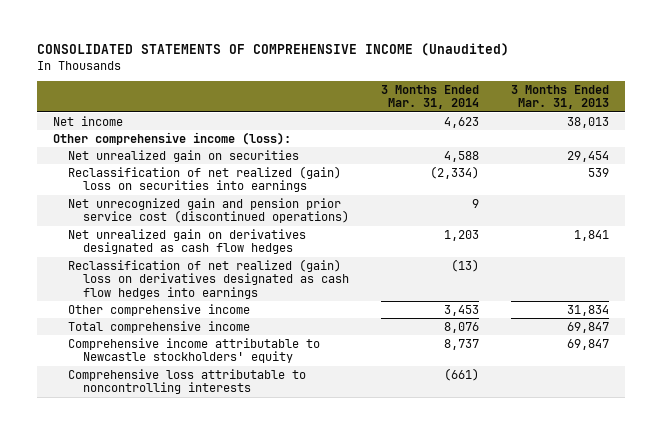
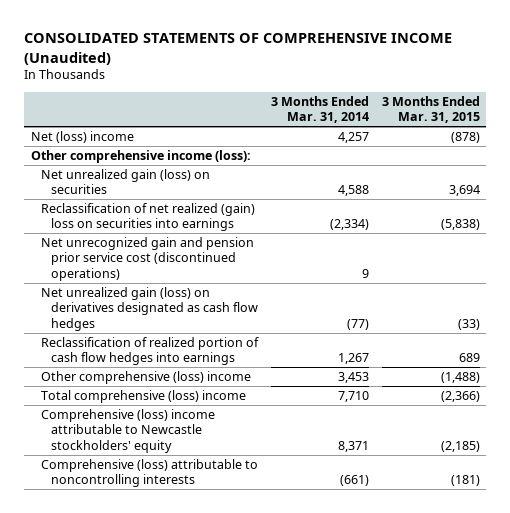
[511,84,610,110] 3 Months Ended Mar. 31, 2013 -> none
none -> [381,95,480,124] 3 Months Ended Mar. 31, 2015
[53,115,124,126] Net income -> [30,130,134,143] Net (loss) income
[444,116,480,128] 4,623 -> [337,131,369,143] 4,257
[67,149,299,162] Net unrealized gain on securities -> [40,168,210,195] Net unrealized gain (loss) on securities
[67,228,306,255] Net unrealized gain on derivatives designated as cash flow hedges -> [40,286,258,331] Net unrealized gain (loss) on derivatives designated as cash flow hedges
[444,229,480,241] 1,203 -> [346,318,369,330] (77)
[67,258,349,299] Reclassification of net realized (gain) loss on derivatives designated as cash flow hedges into earnings -> [40,336,259,366] Reclassification of realized portion of cash flow hedges into earnings
[451,258,480,272] (13) -> [337,353,369,365] 1,267
[67,303,250,316] Other comprehensive income -> [40,370,251,384] Other comprehensive (loss) income
[67,320,250,333] Total comprehensive income -> [40,389,246,403] Total comprehensive (loss) income
[444,321,480,333] 8,076 -> [337,390,369,402] 7,710
[67,337,320,364] Comprehensive income attributable to Newcastle stockholders' equity -> [40,408,215,453] Comprehensive (loss) income attributable to Newcastle stockholders' equity
[444,338,480,350] 8,737 -> [337,440,369,452] 8,371
[67,368,306,395] Comprehensive loss attributable to noncontrolling interests -> [40,458,258,488] Comprehensive (loss) attributable to noncontrolling interests

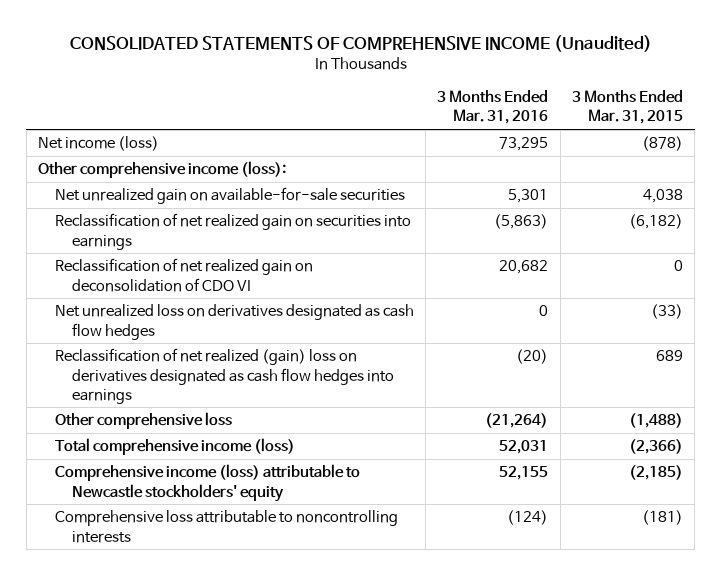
[270,95,369,124] 3 Months Ended Mar. 31, 2014 -> none
none -> [437,90,549,125] 3 Months Ended Mar. 31, 2016
[30,130,134,143] Net (loss) income -> [38,136,160,152] Net income (loss)
[40,236,254,281] Net unrecognized gain and pension prior service cost (discontinued operations) -> none
[40,168,210,195] Net unrealized gain (loss) on securities -> [54,187,405,205] Net unrealized gain on available-for-sale securities
[448,185,480,197] 3,694 -> [642,189,683,204] 4,038
[40,202,255,232] Reclassification of net realized (gain) loss on securities into earnings -> [54,213,411,250] Reclassification of net realized gain on securities into earnings
[440,219,480,231] (5,838) -> [628,214,683,230] (6,182)
none -> [54,258,313,292] Reclassification of net realized gain on deconsolidation of CDO VI
[40,286,258,331] Net unrealized gain (loss) on derivatives designated as cash flow hedges -> [54,304,414,340] Net unrealized loss on derivatives designated as cash flow hedges
[40,336,259,366] Reclassification of realized portion of cash flow hedges into earnings -> [54,348,394,404] Reclassification of net realized (gain) loss on derivatives designated as cash flow hedges into earnings
[40,370,251,384] Other comprehensive (loss) income -> [54,412,232,430] Other comprehensive loss
[40,389,246,403] Total comprehensive (loss) income -> [54,438,295,456] Total comprehensive income (loss)
[40,408,215,453] Comprehensive (loss) income attributable to Newcastle stockholders' equity -> [54,464,360,502] Comprehensive income (loss) attributable to Newcastle stockholders' equity
[40,458,258,488] Comprehensive (loss) attributable to noncontrolling interests -> [54,510,398,543] Comprehensive loss attributable to noncontrolling interests

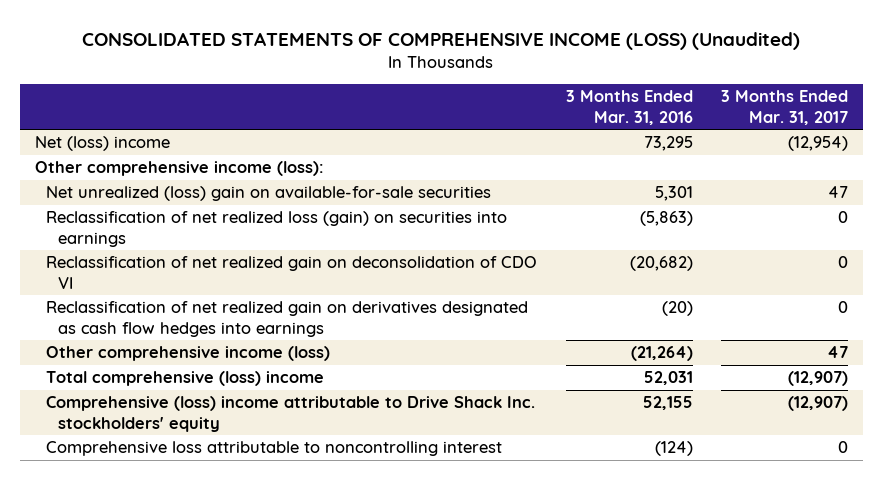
[69,35,652,53] CONSOLIDATED STATEMENTS OF COMPREHENSIVE INCOME (Unaudited) -> [82,31,801,50] CONSOLIDATED STATEMENTS OF COMPREHENSIVE INCOME (LOSS) (Unaudited)
[571,90,683,125] 3 Months Ended Mar. 31, 2015 -> none
none -> [721,90,849,125] 3 Months Ended Mar. 31, 2017
[38,136,160,152] Net income (loss) -> [34,136,170,152] Net (loss) income
[54,304,414,340] Net unrealized loss on derivatives designated as cash flow hedges -> none
[54,187,405,205] Net unrealized gain on available-for-sale securities -> [46,186,492,202] Net unrealized (loss) gain on available-for-sale securities
[54,213,411,250] Reclassification of net realized gain on securities into earnings -> [46,211,508,247] Reclassification of net realized loss (gain) on securities into earnings
[499,260,549,275] 20,682 -> [629,256,693,272] (20,682)
[54,348,394,404] Reclassification of net realized (gain) loss on derivatives designated as cash flow hedges into earnings -> [46,301,529,337] Reclassification of net realized gain on derivatives designated as cash flow hedges into earnings
[54,412,232,430] Other comprehensive loss -> [46,346,331,362] Other comprehensive income (loss)
[54,438,295,456] Total comprehensive income (loss) -> [46,371,325,387] Total comprehensive (loss) income
[54,464,360,502] Comprehensive income (loss) attributable to Newcastle stockholders' equity -> [46,396,536,432] Comprehensive (loss) income attributable to Drive Shack Inc. stockholders' equity
[54,510,398,543] Comprehensive loss attributable to noncontrolling interests -> [46,441,503,457] Comprehensive loss attributable to noncontrolling interest

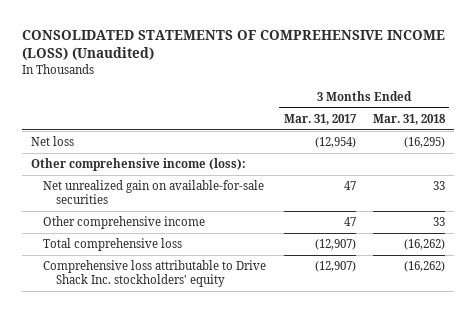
[565,90,693,125] 3 Months Ended Mar. 31, 2016 -> none
none -> [372,113,446,125] Mar. 31, 2018
[34,136,170,152] Net (loss) income -> [30,136,74,147] Net loss
[46,211,508,247] Reclassification of net realized loss (gain) on securities into earnings -> none
[46,256,538,289] Reclassification of net realized gain on deconsolidation of CDO VI -> none
[46,301,529,337] Reclassification of net realized gain on derivatives designated as cash flow hedges into earnings -> none
[46,441,503,457] Comprehensive loss attributable to noncontrolling interest -> none
[46,186,492,202] Net unrealized (loss) gain on available-for-sale securities -> [43,180,265,204] Net unrealized gain on available-for-sale securities
[46,346,331,362] Other comprehensive income (loss) -> [43,216,206,230] Other comprehensive income
[46,371,325,387] Total comprehensive (loss) income -> [43,238,183,252] Total comprehensive loss
[46,396,536,432] Comprehensive (loss) income attributable to Drive Shack Inc. stockholders' equity -> [43,260,267,287] Comprehensive loss attributable to Drive Shack Inc. stockholders' equity

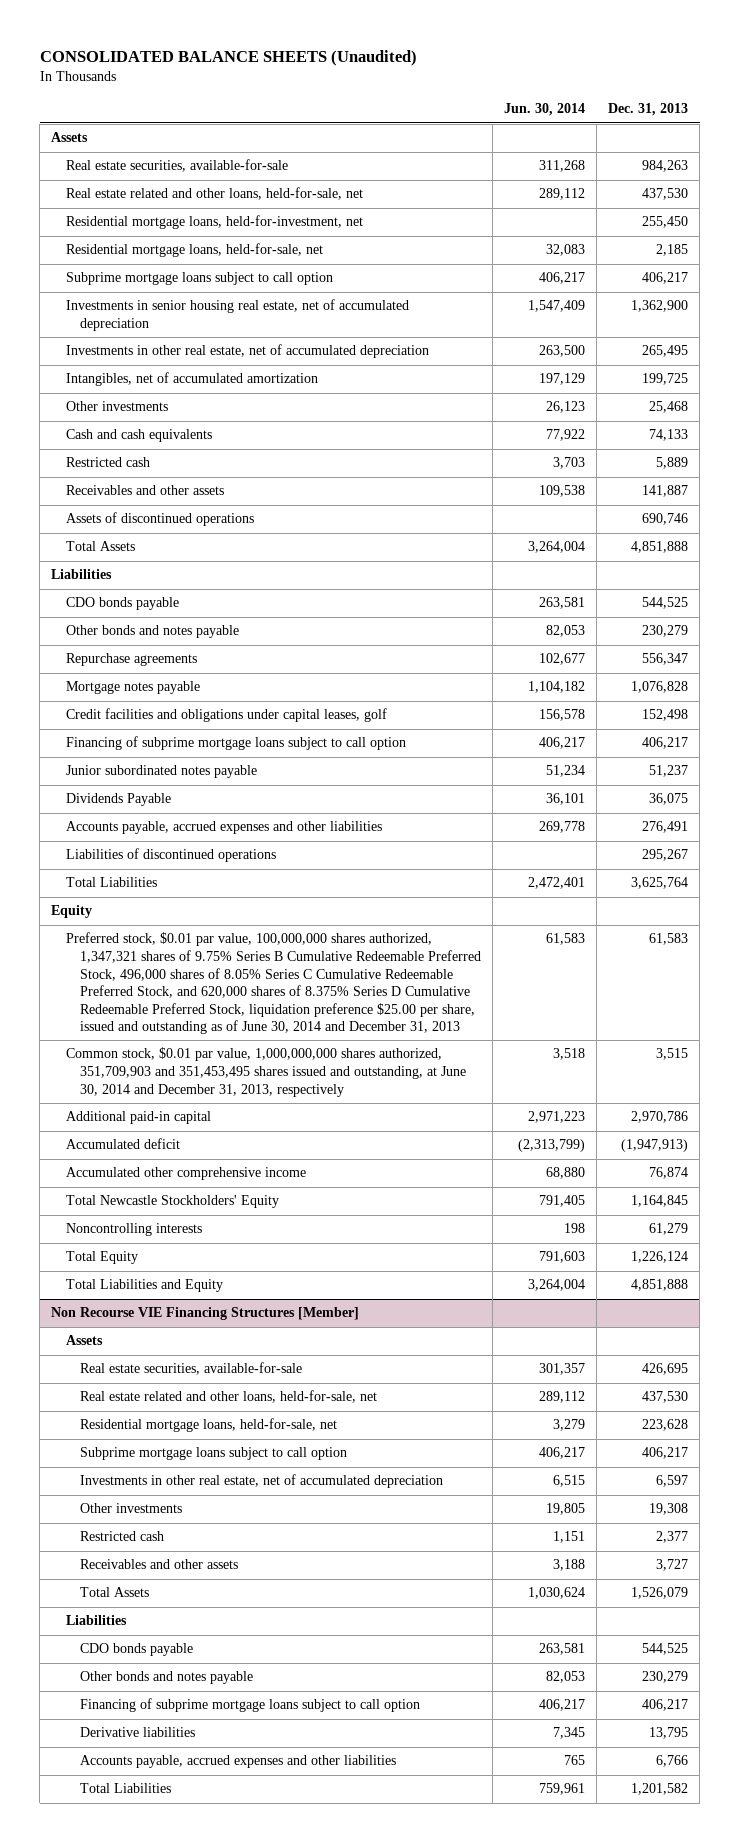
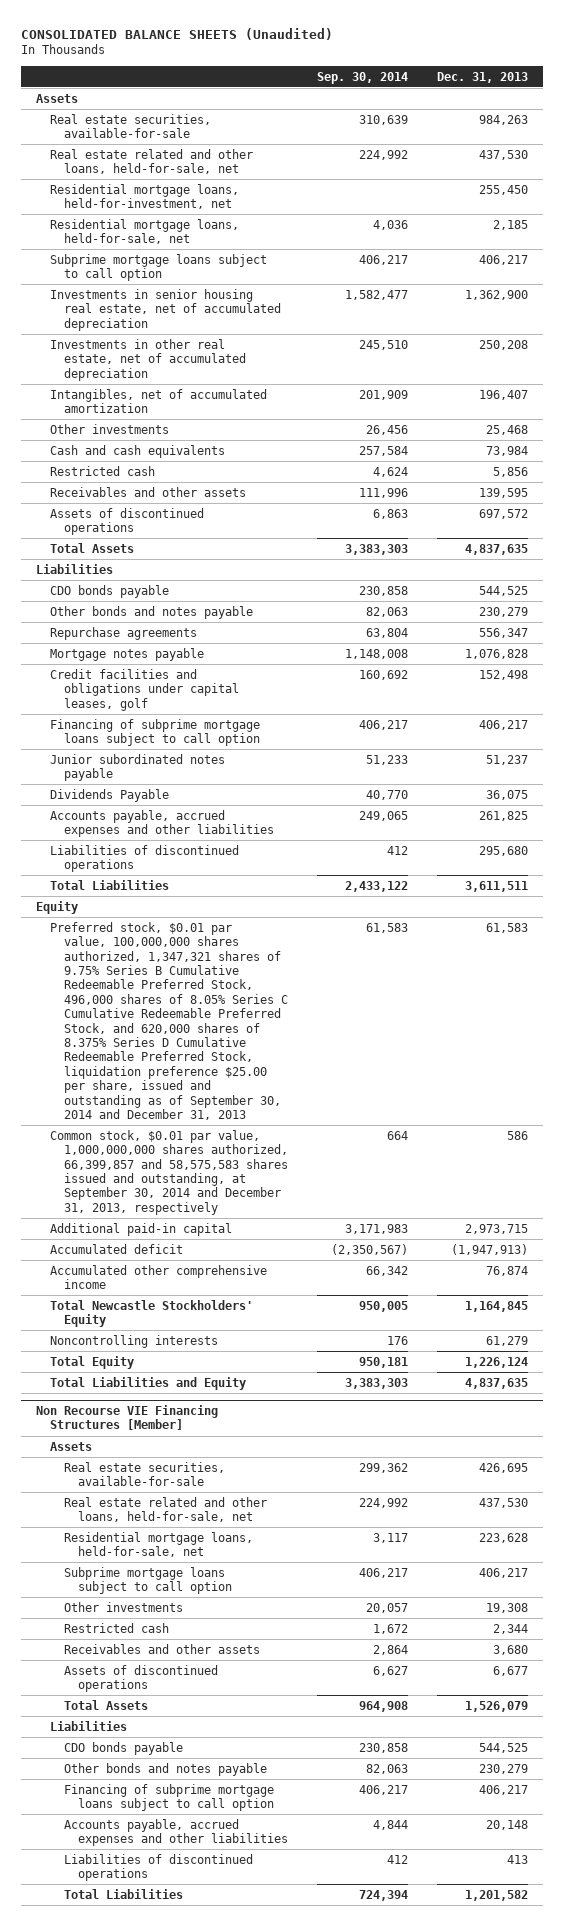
[504,103,586,117] Jun. 30, 2014 -> none
none -> [317,71,409,84] Sep. 30, 2014
[642,345,689,358] 265,495 -> [479,339,529,350] 250,208
[642,373,689,386] 199,725 -> [479,389,529,400] 196,407
[649,429,689,442] 74,133 -> [486,445,529,456] 73,984
[656,457,689,470] 5,889 -> [493,466,529,477] 5,856
[642,485,689,498] 141,887 -> [479,487,529,498] 139,595
[642,513,689,526] 690,746 -> [479,508,529,519] 697,572
[631,541,689,554] 4,851,888 -> [465,543,529,555] 4,837,635
[642,821,689,834] 276,491 -> [479,810,529,821] 261,825
[642,849,689,862] 295,267 -> [479,845,529,856] 295,680
[631,877,689,890] 3,625,764 -> [465,880,529,892] 3,611,511
[65,932,482,1035] Preferred stock, $0.01 par value, 100,000,000 shares authorized, 1,347,321 shares of 9.75% Series B Cumulative Redeemable Preferred Stock, 496,000 shares of 8.05% Series C Cumulative Redeemable Preferred Stock, and 620,000 shares of 8.375% Series D Cumulative Redeemable Preferred Stock, liquidation preference $25.00 per share, issued and outstanding as of June 30, 2014 and December 31, 2013 -> [49,921,289,1121] Preferred stock, $0.01 par value, 100,000,000 shares authorized, 1,347,321 shares of 9.75% Series B Cumulative Redeemable Preferred Stock, 496,000 shares of 8.05% Series C Cumulative Redeemable Preferred Stock, and 620,000 shares of 8.375% Series D Cumulative Redeemable Preferred Stock, liquidation preference $25.00 per share, issued and outstanding as of September 30, 2014 and December 31, 2013
[65,1047,467,1097] Common stock, $0.01 par value, 1,000,000,000 shares authorized, 351,709,903 and 351,453,495 shares issued and outstanding, at June 30, 2014 and December 31, 2013, respectively -> [49,1129,289,1215] Common stock, $0.01 par value, 1,000,000,000 shares authorized, 66,399,857 and 58,575,583 shares issued and outstanding, at September 30, 2014 and December 31, 2013, respectively
[656,1048,689,1061] 3,515 -> [507,1130,529,1140] 586
[631,1111,689,1124] 2,970,786 -> [465,1223,529,1234] 2,973,715
[631,1279,689,1292] 4,851,888 -> [465,1377,529,1389] 4,837,635
[80,1474,444,1489] Investments in other real estate, net of accumulated depreciation -> none
[656,1531,689,1544] 2,377 -> [493,1623,529,1634] 2,344
[656,1559,689,1572] 3,727 -> [493,1644,529,1655] 3,680
none -> [64,1664,219,1693] Assets of discontinued operations
[80,1727,196,1738] Derivative liabilities -> none
[656,1755,689,1768] 6,766 -> [486,1819,529,1830] 20,148
none -> [64,1853,254,1882] Liabilities of discontinued operations

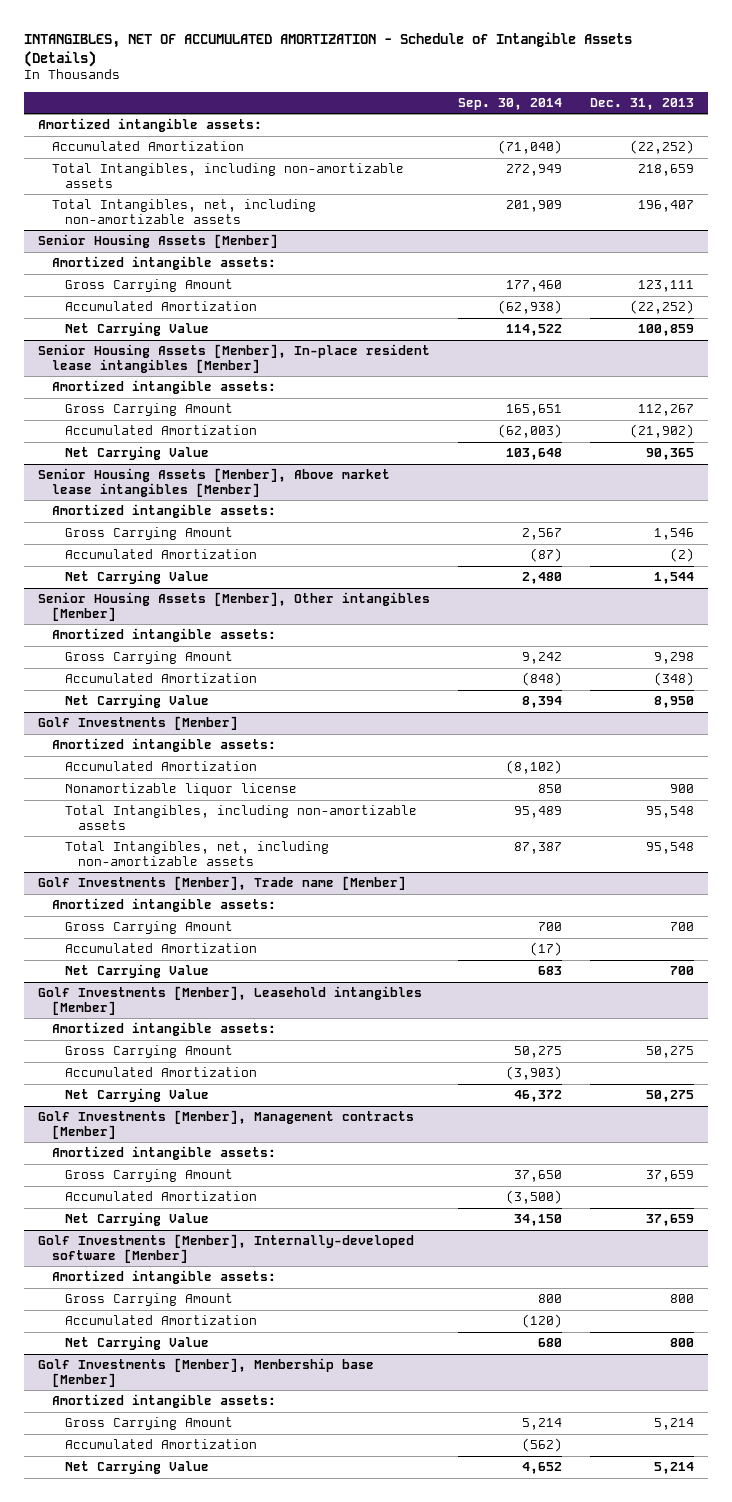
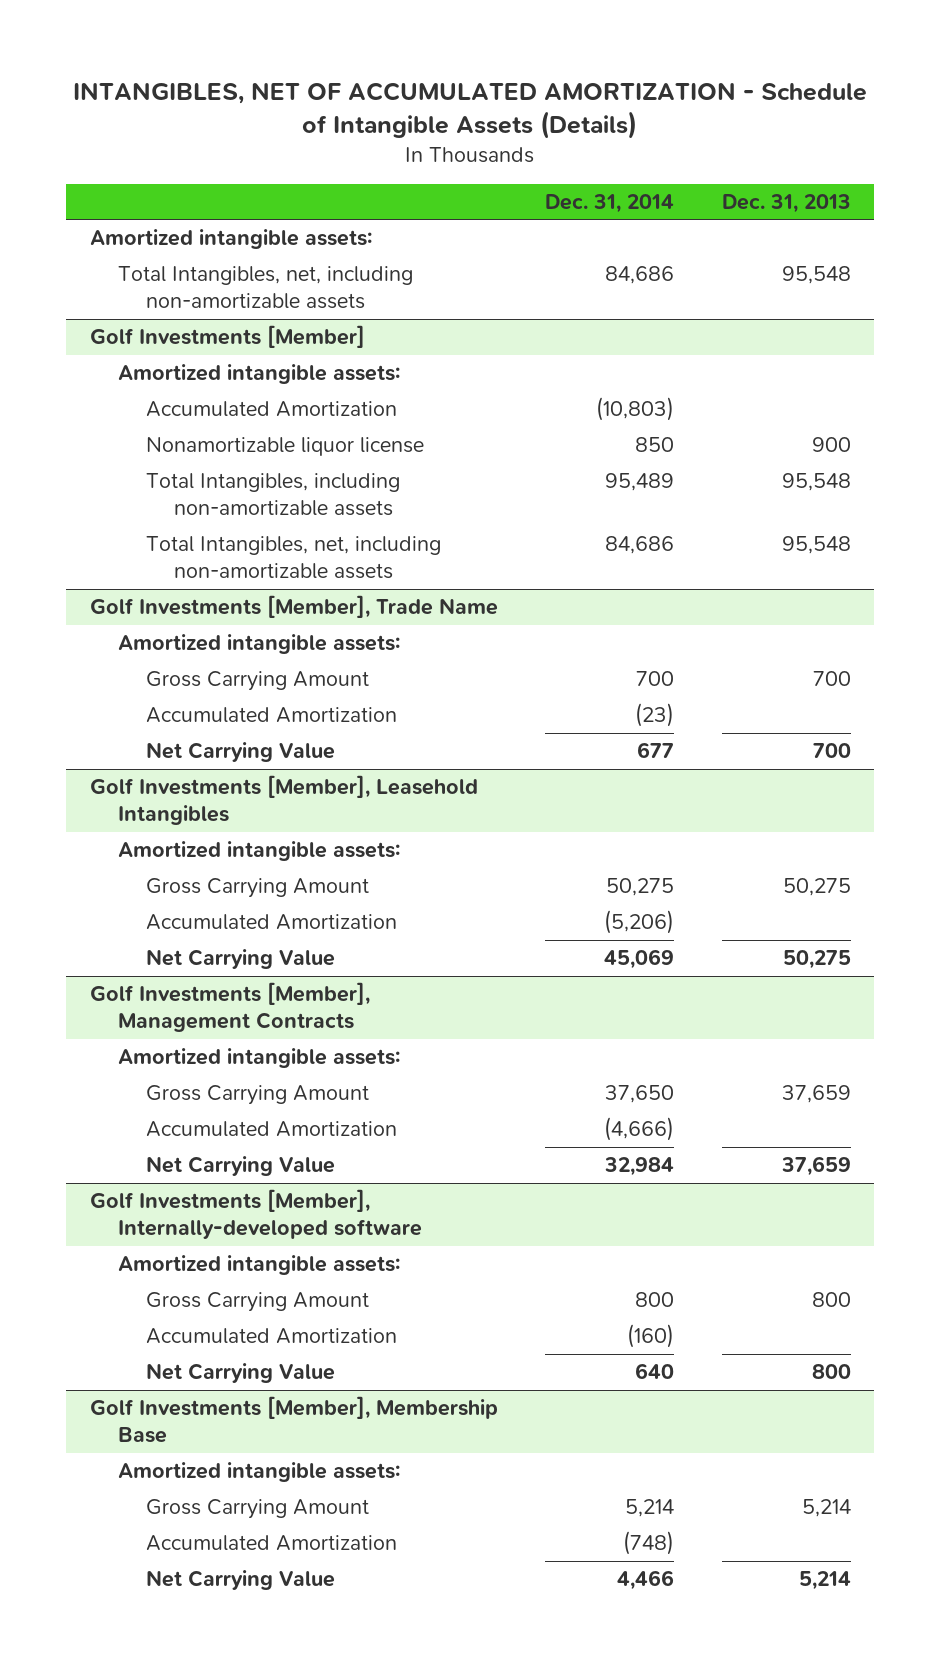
[457,97,562,110] Sep. 30, 2014 -> none
none -> [545,193,675,213] Dec. 31, 2014
[51,141,244,152] Accumulated Amortization -> none
[51,163,404,188] Total Intangibles, including non-amortizable assets -> none
[38,234,279,249] Senior Housing Assets [Member] -> none
[51,256,276,271] Amortized intangible assets: -> none
[65,279,234,293] Gross Carrying Amount -> none
[65,301,258,312] Accumulated Amortization -> none
[65,322,210,337] Net Carrying Value -> none
[38,344,431,373] Senior Housing Assets [Member], In-place resident lease intangibles [Member] -> none
[51,380,276,395] Amortized intangible assets: -> none
[65,403,234,417] Gross Carrying Amount -> none
[65,425,258,436] Accumulated Amortization -> none
[65,446,210,461] Net Carrying Value -> none
[38,468,391,497] Senior Housing Assets [Member], Above market lease intangibles [Member] -> none
[51,504,276,519] Amortized intangible assets: -> none
[65,527,234,541] Gross Carrying Amount -> none
[65,549,258,560] Accumulated Amortization -> none
[65,570,210,585] Net Carrying Value -> none
[38,592,431,621] Senior Housing Assets [Member], Other intangibles [Member] -> none
[51,628,276,643] Amortized intangible assets: -> none
[65,651,234,665] Gross Carrying Amount -> none
[65,673,258,684] Accumulated Amortization -> none
[65,694,210,709] Net Carrying Value -> none
[637,200,694,213] 196,407 -> [781,266,851,285] 95,548
[38,876,407,891] Golf Investments [Member], Trade name [Member] -> [89,595,498,619] Golf Investments [Member], Trade Name
[38,986,423,1015] Golf Investments [Member], Leasehold intangibles [Member] -> [89,775,478,826] Golf Investments [Member], Leasehold Intangibles
[38,1110,415,1139] Golf Investments [Member], Management contracts [Member] -> [89,982,370,1033] Golf Investments [Member], Management Contracts
[38,1234,415,1263] Golf Investments [Member], Internally-developed software [Member] -> [89,1189,422,1240] Golf Investments [Member], Internally-developed software
[38,1358,375,1387] Golf Investments [Member], Membership base [Member] -> [89,1396,498,1444] Golf Investments [Member], Membership Base

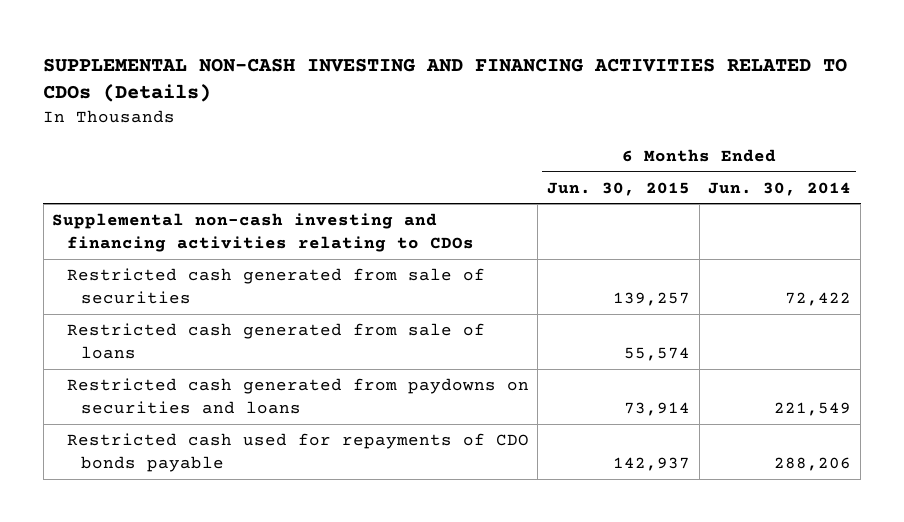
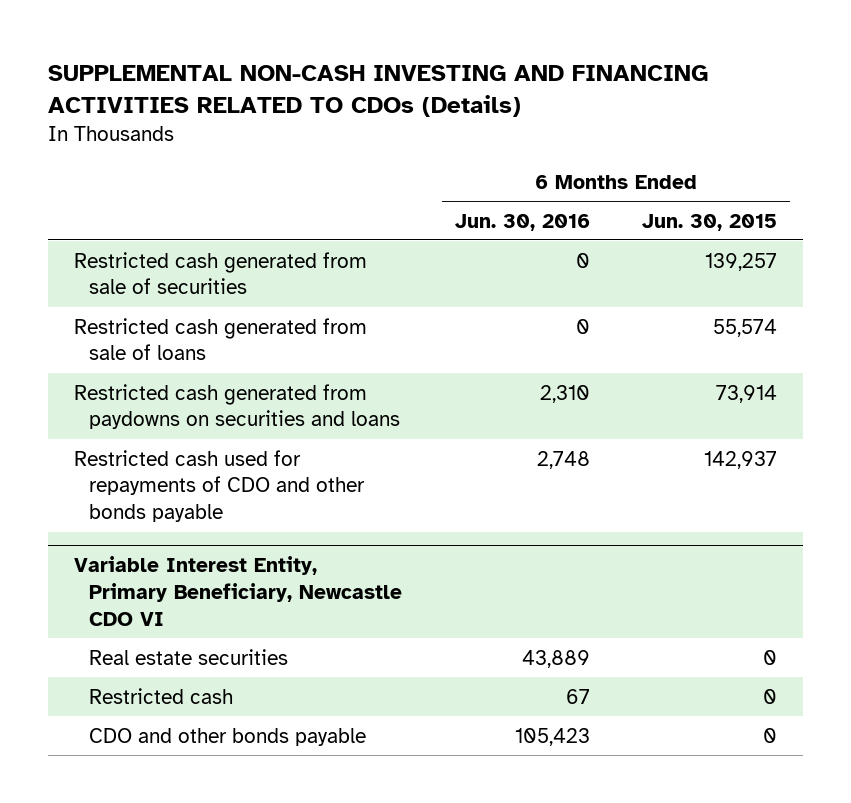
[708,181,852,196] Jun. 30, 2014 -> none
none -> [454,213,590,231] Jun. 30, 2016
[52,213,474,253] Supplemental non-cash investing and financing activities relating to CDOs -> none
[66,433,529,473] Restricted cash used for repayments of CDO bonds payable -> [74,449,366,523] Restricted cash used for repayments of CDO and other bonds payable
none -> [74,555,403,626] Variable Interest Entity, Primary Beneficiary, Newcastle CDO VI
none -> [89,648,289,665] Real estate securities
none -> [89,687,234,704] Restricted cash
none -> [89,727,367,746] CDO and other bonds payable

